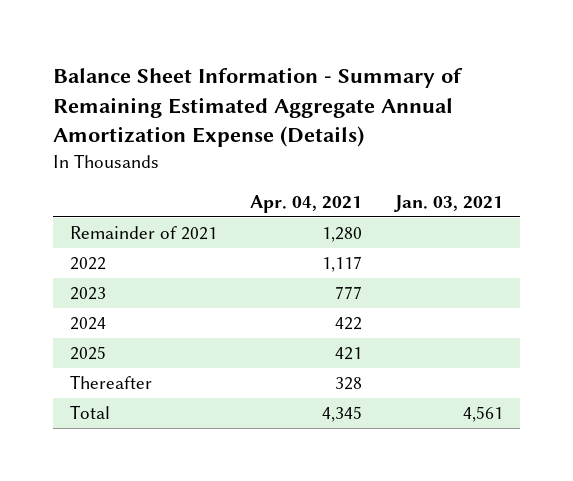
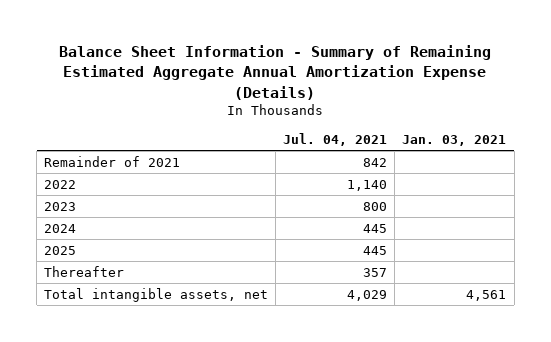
[250,195,363,214] Apr. 04, 2021 -> none
none -> [283,133,388,147] Jul. 04, 2021
[69,405,110,420] Total -> [44,287,269,302] Total intangible assets, net

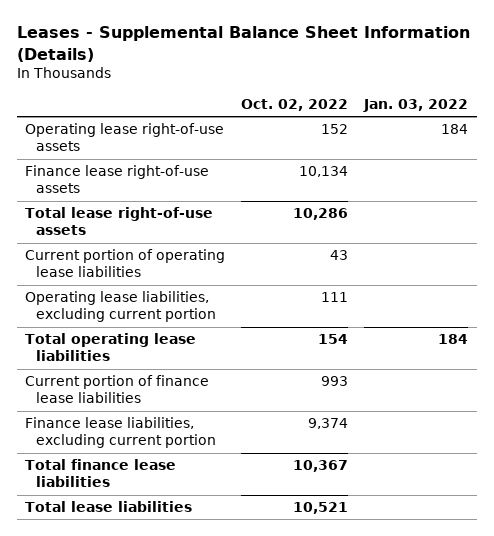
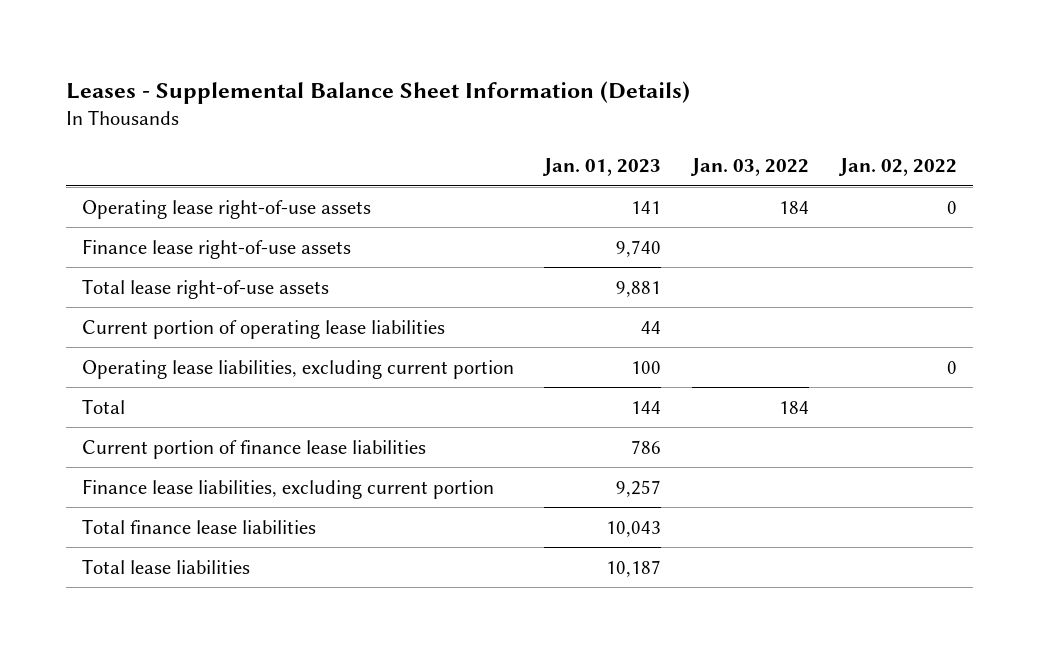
[241,99,349,112] Oct. 02, 2022 -> none
none -> [542,158,662,177] Jan. 01, 2023
none -> [838,158,958,177] Jan. 02, 2022
[25,333,197,362] Total operating lease liabilities -> [81,398,125,414] Total

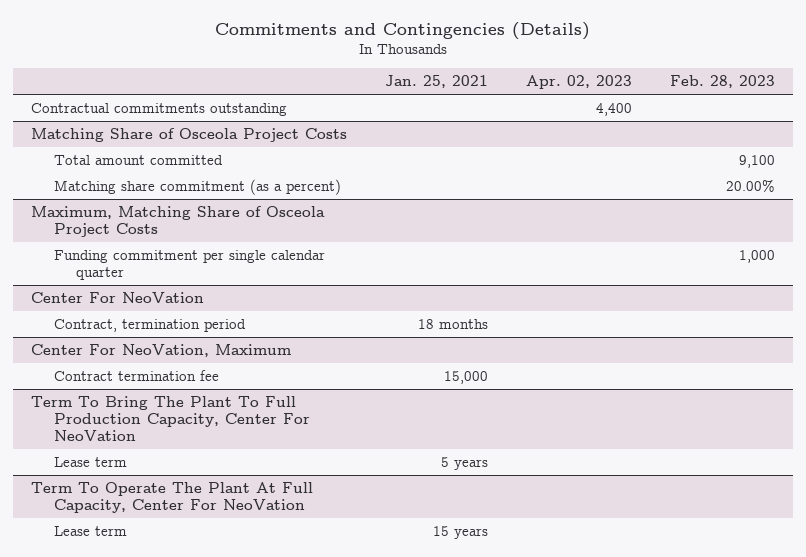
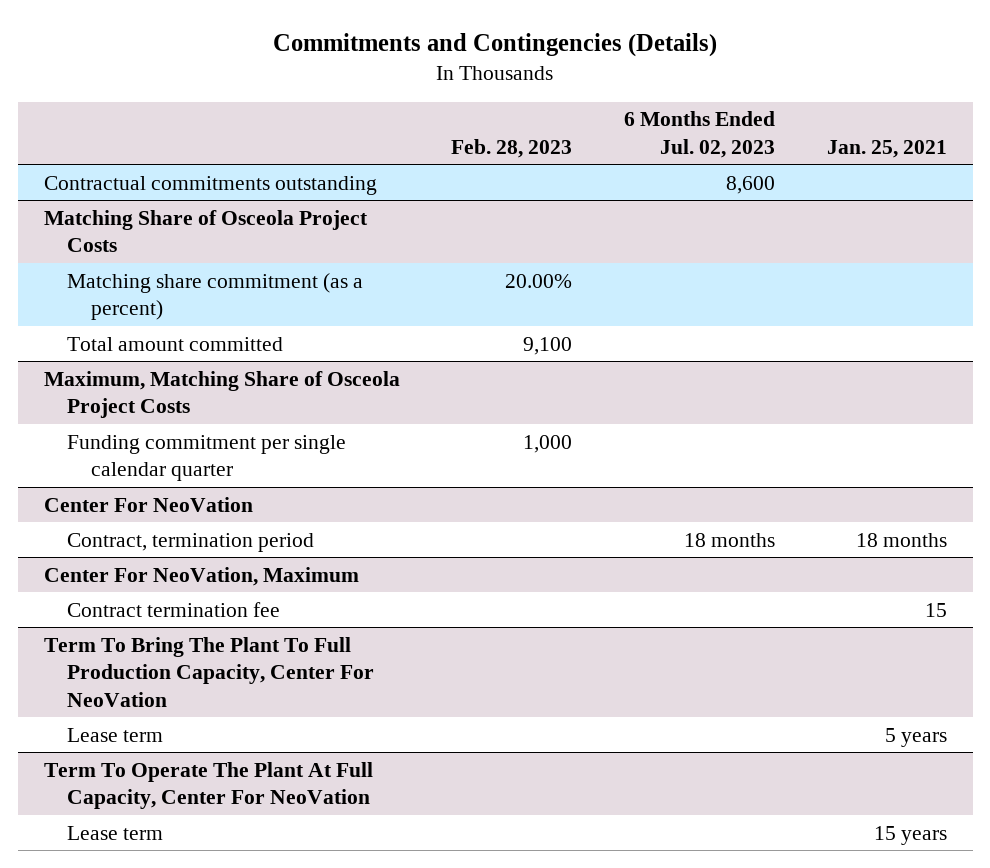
[525,75,632,90] Apr. 02, 2023 -> none
none -> [624,111,776,158] 6 Months Ended Jul. 02, 2023
[53,154,223,165] Total amount committed -> [67,336,284,351] Total amount committed
[444,370,489,384] 15,000 -> [924,602,947,617] 15

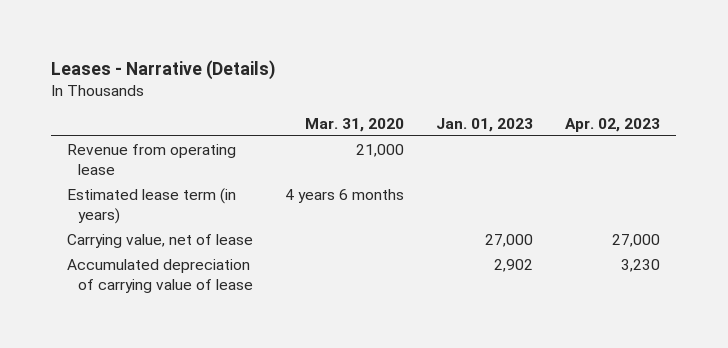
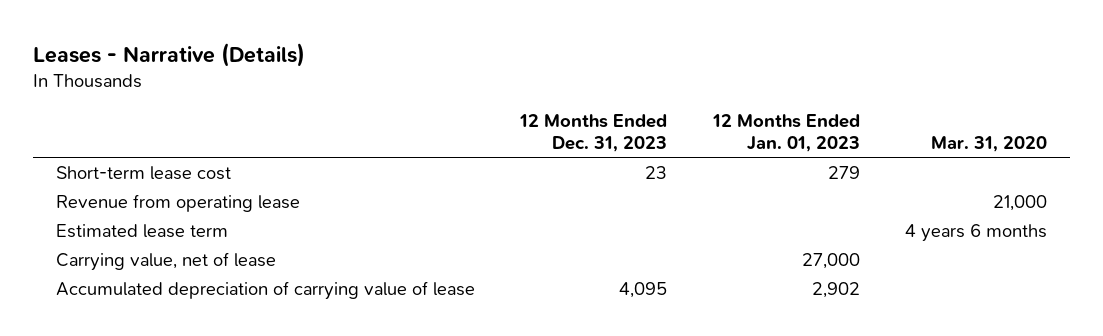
[436,118,534,133] Jan. 01, 2023 -> none
[565,118,661,133] Apr. 02, 2023 -> none
none -> [519,113,668,153] 12 Months Ended Dec. 31, 2023
none -> [711,113,860,153] 12 Months Ended Jan. 01, 2023
none -> [55,165,231,180] Short-term lease cost
[67,187,237,224] Estimated lease term (in years) -> [55,223,228,238] Estimated lease term

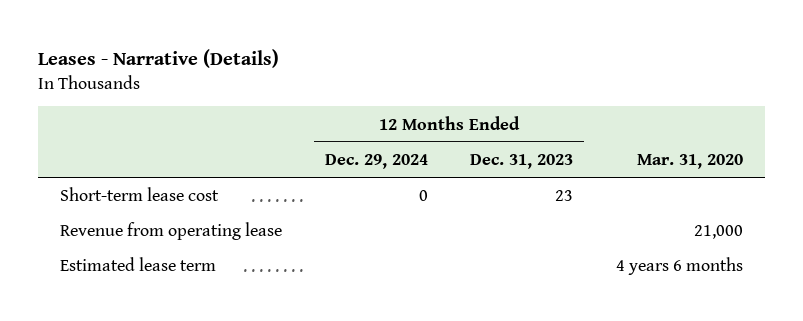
[711,113,860,153] 12 Months Ended Jan. 01, 2023 -> none
none -> [324,153,428,169] Dec. 29, 2024
[55,251,276,271] Carrying value, net of lease -> none
[55,280,475,300] Accumulated depreciation of carrying value of lease -> none

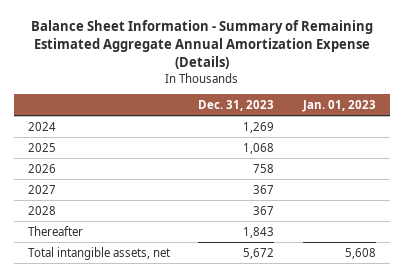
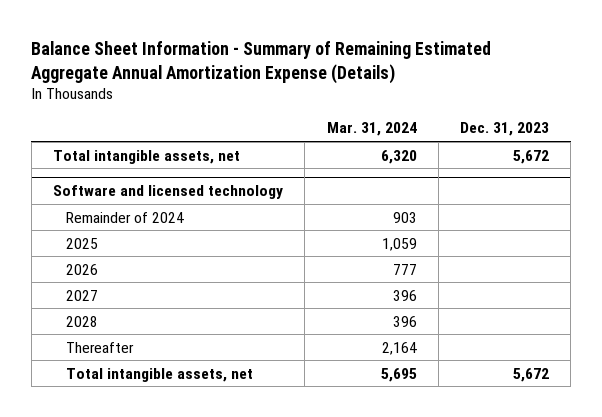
[301,99,376,112] Jan. 01, 2023 -> none
none -> [326,122,417,137] Mar. 31, 2024
[27,121,56,131] 2024 -> none
[27,142,56,152] 2025 -> none
[27,163,56,173] 2026 -> none
[27,184,56,194] 2027 -> none
[27,205,56,215] 2028 -> none
[27,225,83,236] Thereafter -> none
none -> [53,185,284,200] Software and licensed technology
none -> [66,211,185,223] Remainder of 2024
none -> [66,237,99,249] 2025
none -> [66,263,99,275] 2026
none -> [66,289,99,301] 2027
none -> [66,315,99,327] 2028
none -> [66,341,135,353] Thereafter
none -> [66,367,254,382] Total intangible assets, net

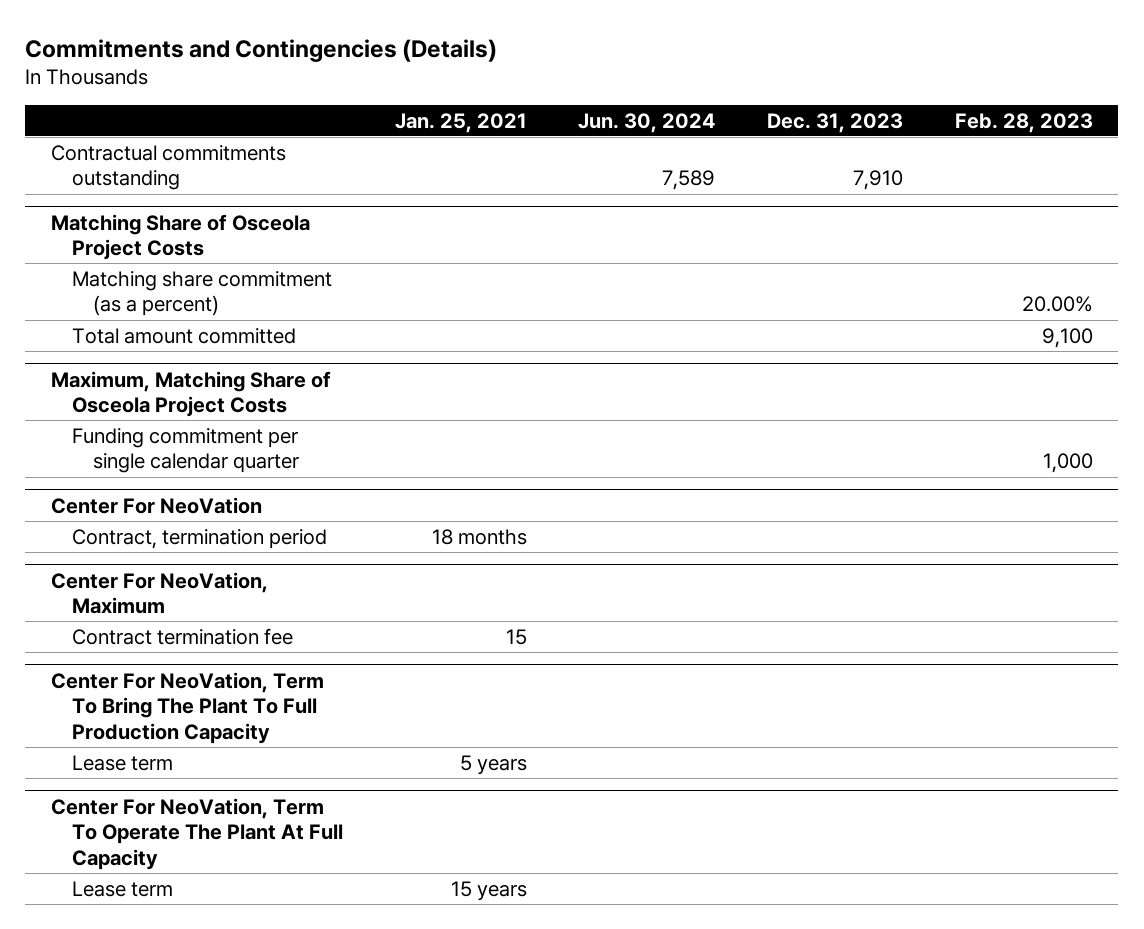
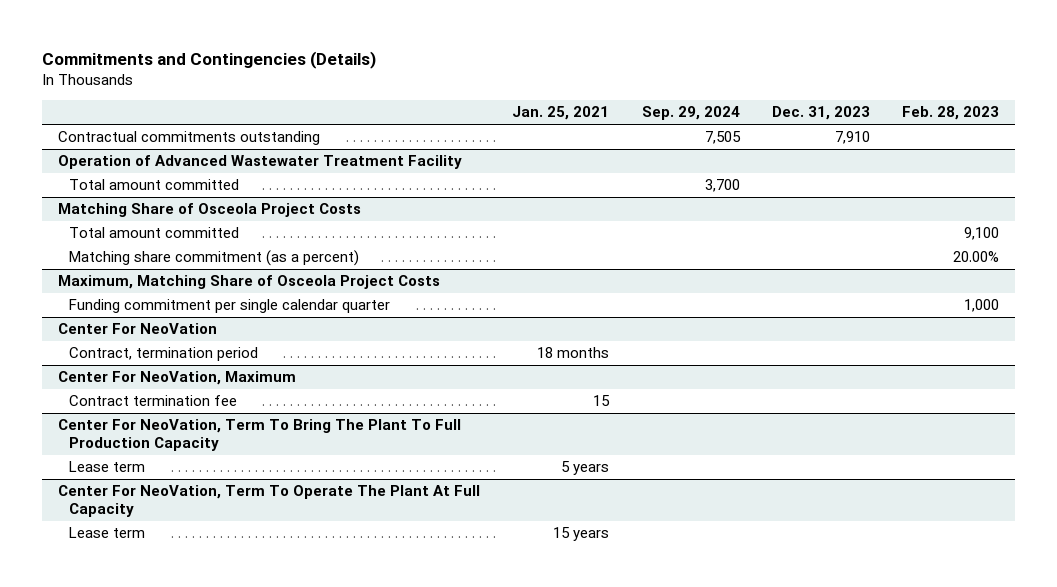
[578,112,716,133] Jun. 30, 2024 -> none
none -> [641,106,740,121] Sep. 29, 2024
none -> [58,155,463,170] Operation of Advanced Wastewater Treatment Facility
none -> [68,179,239,191] Total amount committed
[71,270,332,317] Matching share commitment (as a percent) -> [68,250,359,267] Matching share commitment (as a percent)

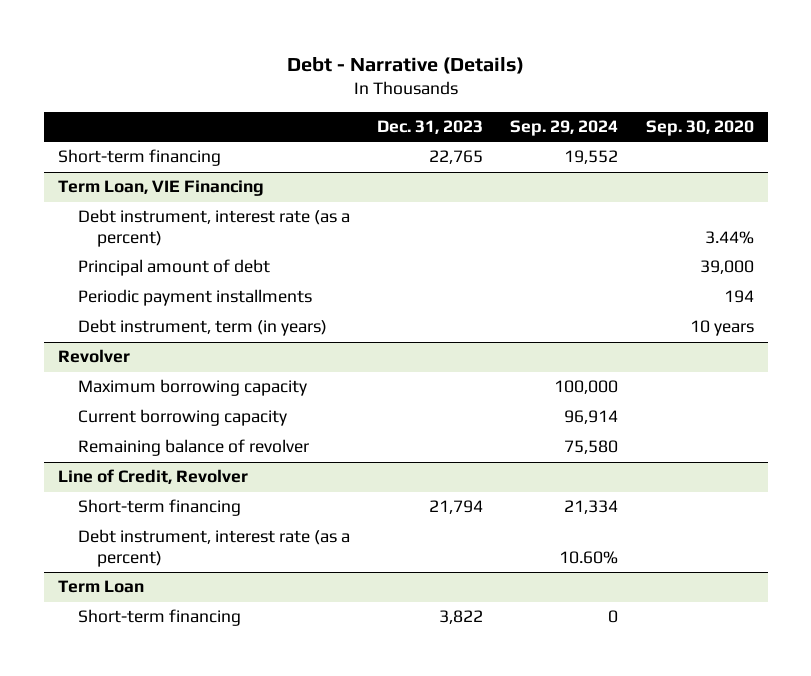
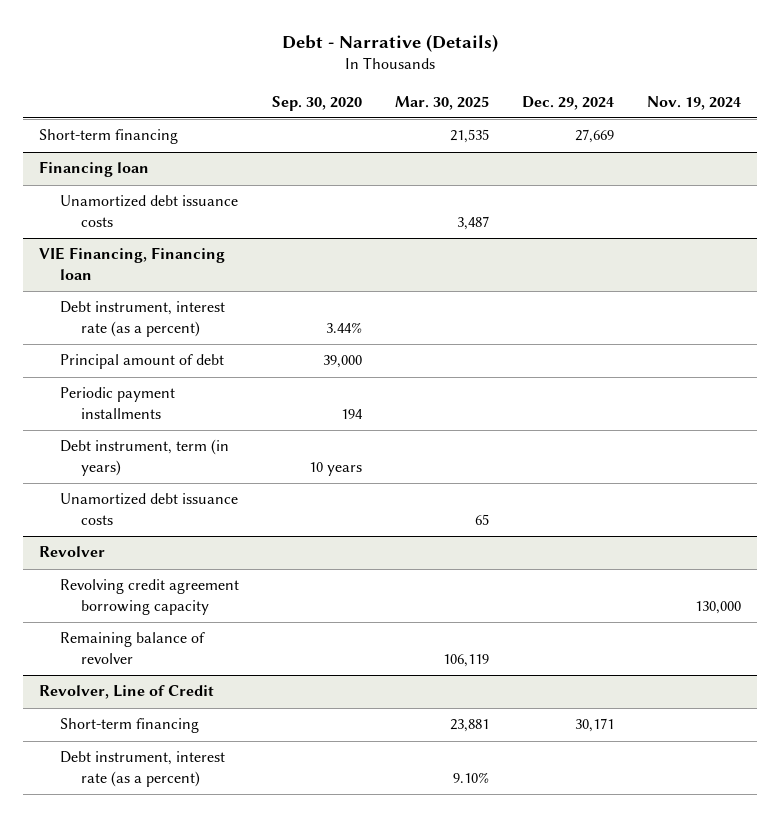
[376,120,483,135] Dec. 31, 2023 -> none
[510,120,619,137] Sep. 29, 2024 -> none
none -> [395,95,490,110] Mar. 30, 2025
none -> [521,95,614,110] Dec. 29, 2024
none -> [646,95,741,110] Nov. 19, 2024
none -> [39,161,150,178] Financing loan
none -> [60,195,239,227] Unamortized debt issuance costs
[57,180,264,197] Term Loan, VIE Financing -> [39,247,226,280] VIE Financing, Financing loan
none -> [60,493,239,525] Unamortized debt issuance costs
[77,409,287,427] Current borrowing capacity -> none
[77,379,307,397] Maximum borrowing capacity -> [60,579,240,615] Revolving credit agreement borrowing capacity
[57,469,248,485] Line of Credit, Revolver -> [39,685,215,700] Revolver, Line of Credit
[57,580,144,594] Term Loan -> none
[77,609,241,627] Short-term financing -> none

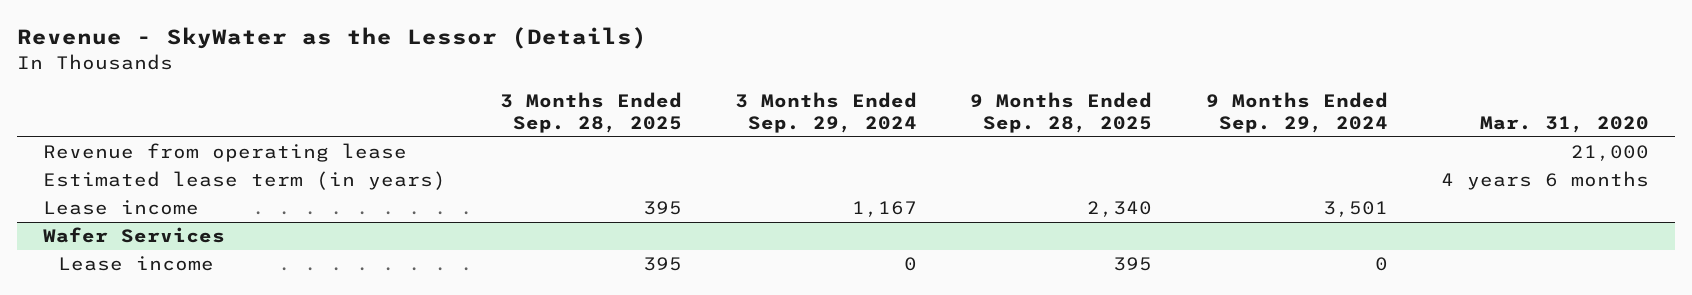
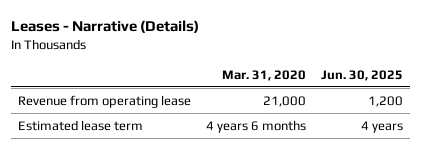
[16,27,647,50] Revenue - SkyWater as the Lessor (Details) -> [10,20,199,34] Leases - Narrative (Details)
[499,91,682,133] 3 Months Ended Sep. 28, 2025 -> none
[734,91,917,133] 3 Months Ended Sep. 29, 2024 -> none
[970,91,1153,133] 9 Months Ended Sep. 28, 2025 -> none
[1205,91,1388,133] 9 Months Ended Sep. 29, 2024 -> none
none -> [320,69,403,81] Jun. 30, 2025
[43,200,200,216] Lease income -> none
[43,227,226,244] Wafer Services -> none
[57,256,214,272] Lease income -> none
[43,171,447,191] Estimated lease term (in years) -> [18,119,144,131] Estimated lease term

